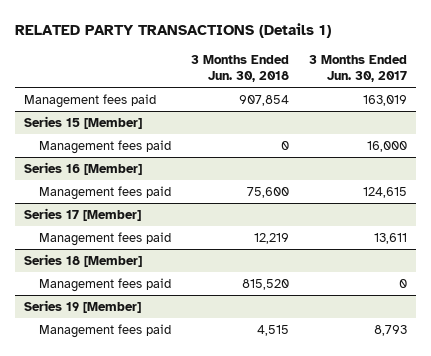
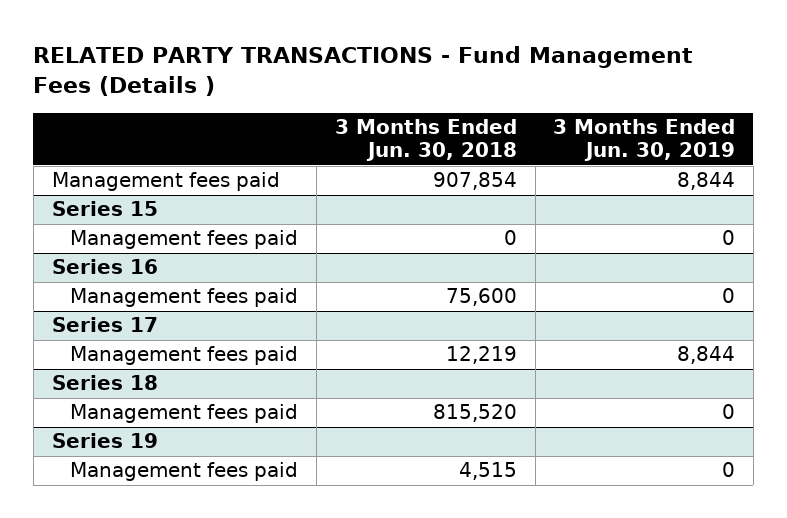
[14,22,331,38] RELATED PARTY TRANSACTIONS (Details 1) -> [33,46,694,97] RELATED PARTY TRANSACTIONS - Fund Management Fees (Details )
[308,54,407,83] 3 Months Ended Jun. 30, 2017 -> none
none -> [553,119,736,162] 3 Months Ended Jun. 30, 2019
[24,115,143,129] Series 15 [Member] -> [51,201,158,217] Series 15
[24,161,143,175] Series 16 [Member] -> [51,259,158,275] Series 16
[24,207,142,221] Series 17 [Member] -> [51,317,158,333] Series 17
[24,253,143,267] Series 18 [Member] -> [51,375,158,391] Series 18
[24,299,142,313] Series 19 [Member] -> [51,433,158,449] Series 19

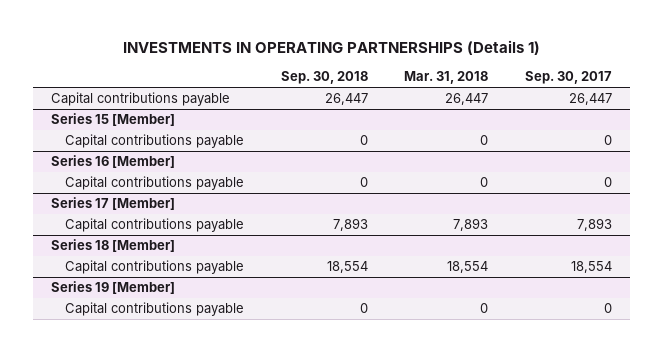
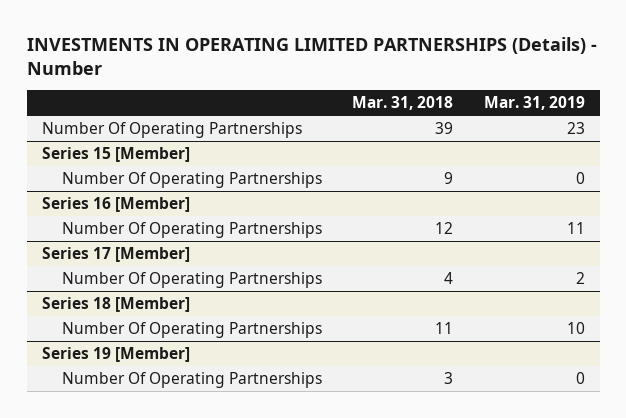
[122,40,540,56] INVESTMENTS IN OPERATING PARTNERSHIPS (Details 1) -> [26,36,597,75] INVESTMENTS IN OPERATING LIMITED PARTNERSHIPS (Details) - Number
[280,71,368,85] Sep. 30, 2018 -> none
[524,71,612,85] Sep. 30, 2017 -> none
none -> [483,96,585,111] Mar. 31, 2019
[51,92,231,107] Capital contributions payable -> none
none -> [41,122,302,139] Number Of Operating Partnerships
[65,134,245,149] Capital contributions payable -> none
none -> [61,172,322,189] Number Of Operating Partnerships
[65,176,245,191] Capital contributions payable -> none
none -> [61,222,322,239] Number Of Operating Partnerships
[65,218,245,233] Capital contributions payable -> none
none -> [61,272,322,289] Number Of Operating Partnerships
[65,260,245,275] Capital contributions payable -> none
none -> [61,322,322,339] Number Of Operating Partnerships
[65,302,245,317] Capital contributions payable -> none
none -> [61,372,322,389] Number Of Operating Partnerships

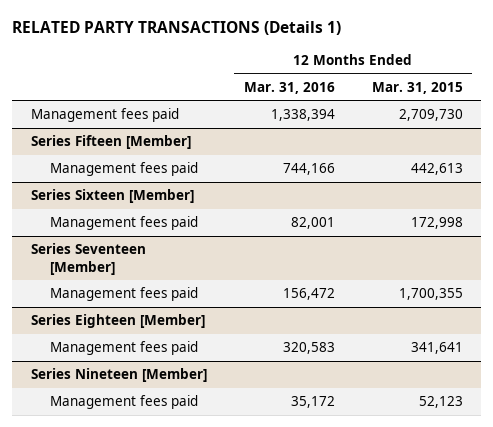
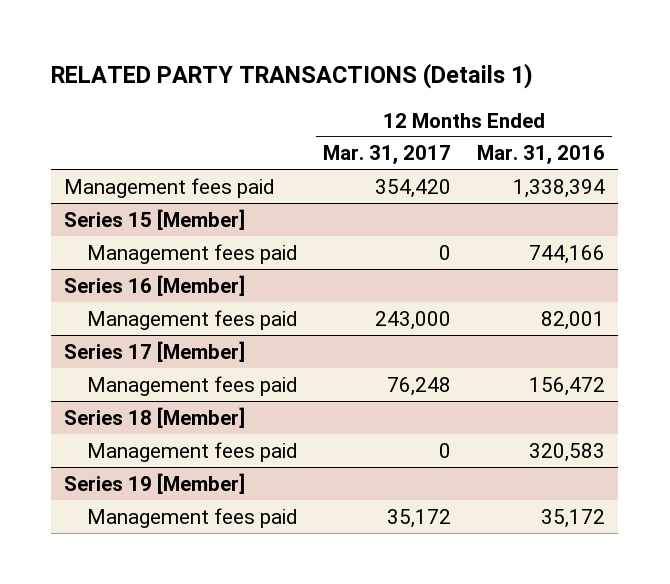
[371,81,463,94] Mar. 31, 2015 -> none
none -> [322,145,451,166] Mar. 31, 2017
[30,135,191,150] Series Fifteen [Member] -> [64,208,246,230] Series 15 [Member]
[30,189,194,204] Series Sixteen [Member] -> [64,274,246,296] Series 16 [Member]
[30,243,146,275] Series Seventeen [Member] -> [64,340,246,362] Series 17 [Member]
[30,314,205,329] Series Eighteen [Member] -> [64,406,246,428] Series 18 [Member]
[30,368,207,383] Series Nineteen [Member] -> [64,472,246,494] Series 19 [Member]

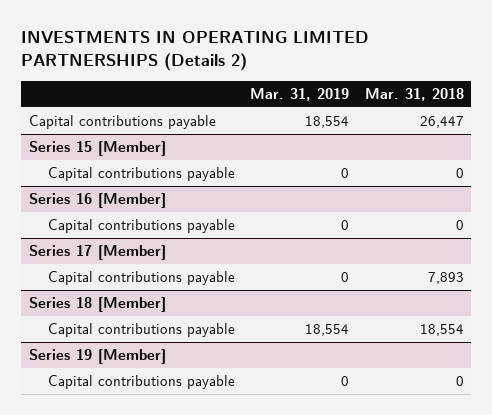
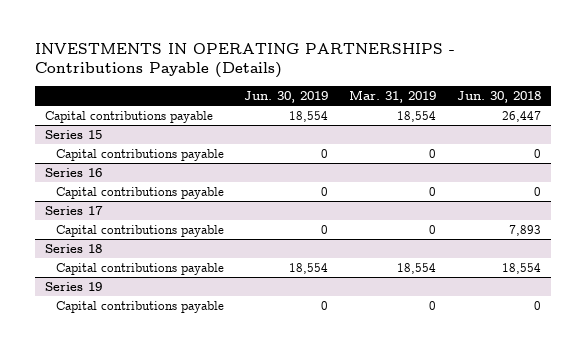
[20,31,369,72] INVESTMENTS IN OPERATING LIMITED PARTNERSHIPS (Details 2) -> [34,42,455,79] INVESTMENTS IN OPERATING PARTNERSHIPS - Contributions Payable (Details)
[364,87,464,101] Mar. 31, 2018 -> none
none -> [244,90,329,103] Jun. 30, 2019
none -> [456,90,541,103] Jun. 30, 2018
[28,141,166,157] Series 15 [Member] -> [44,129,102,139] Series 15
[28,193,166,209] Series 16 [Member] -> [44,167,102,177] Series 16
[28,245,166,261] Series 17 [Member] -> [44,205,103,215] Series 17
[28,297,166,313] Series 18 [Member] -> [44,243,102,253] Series 18
[28,349,166,365] Series 19 [Member] -> [44,281,102,291] Series 19

